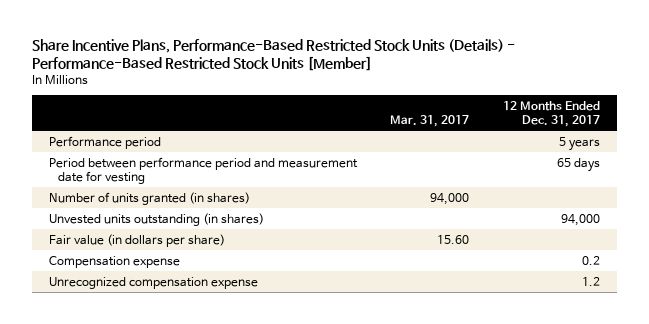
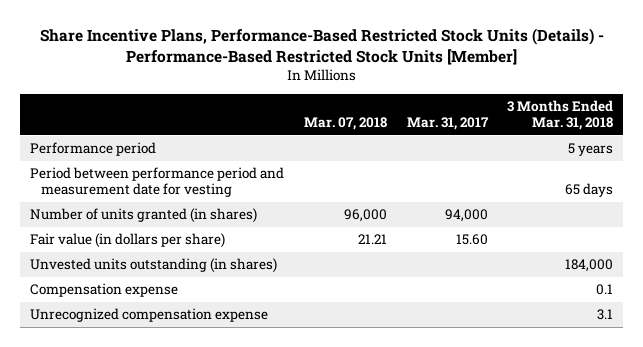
[503,100,601,127] 12 Months Ended Dec. 31, 2017 -> none
none -> [303,116,387,130] Mar. 07, 2018
none -> [507,100,614,130] 3 Months Ended Mar. 31, 2018
[48,212,264,226] Unvested units outstanding (in shares) -> [30,258,278,274] Unvested units outstanding (in shares)

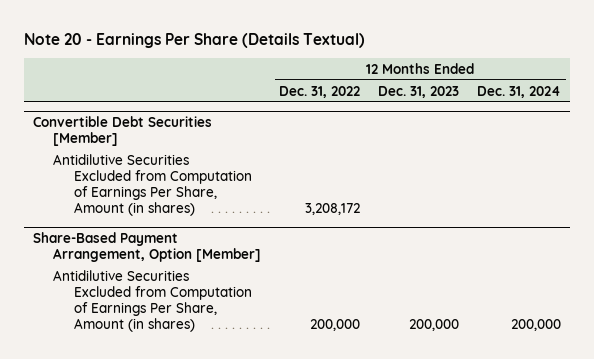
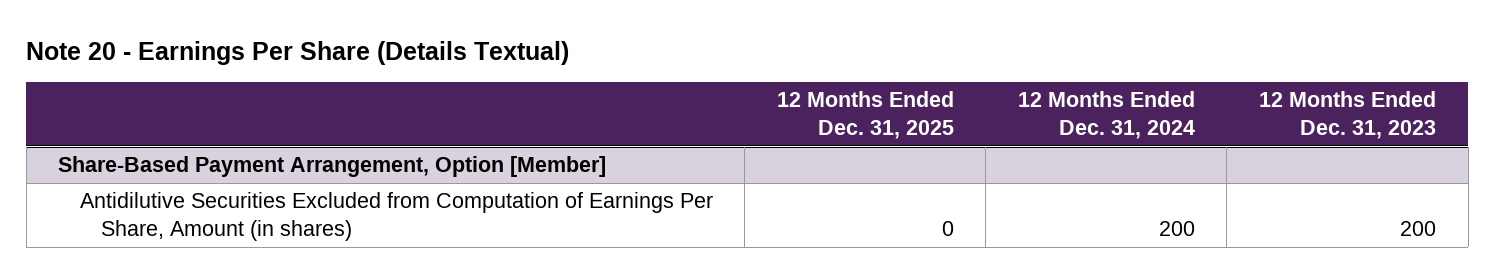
[279,85,361,98] Dec. 31, 2022 -> none
none -> [776,91,954,140] 12 Months Ended Dec. 31, 2025
[32,115,212,146] Convertible Debt Securities [Member] -> none
[53,153,252,216] Antidilutive Securities Excluded from Computation of Earnings Per Share, Amount (in shares) -> none
[409,318,460,331] 200,000 -> [1399,221,1436,237] 200
[511,318,562,331] 200,000 -> [1158,221,1195,237] 200

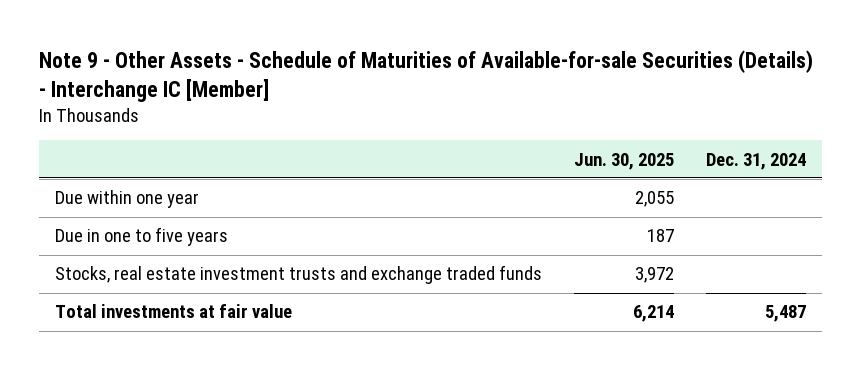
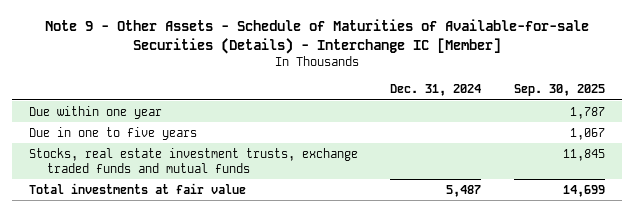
[574,152,675,170] Jun. 30, 2025 -> none
none -> [514,84,606,97] Sep. 30, 2025
[55,265,543,285] Stocks, real estate investment trusts and exchange traded funds -> [28,147,358,173] Stocks, real estate investment trusts, exchange traded funds and mutual funds

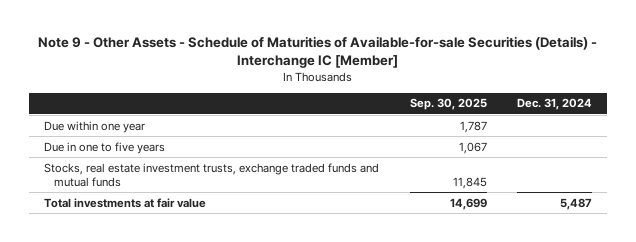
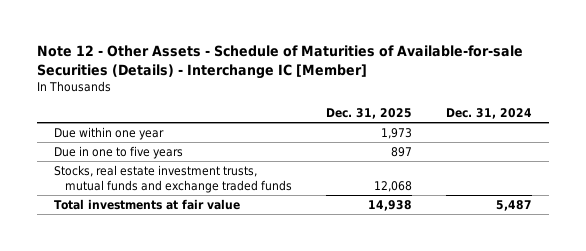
[38,36,598,69] Note 9 - Other Assets - Schedule of Maturities of Available-for-sale Securities (Details) - Interchange IC [Member] -> [37,45,524,79] Note 12 - Other Assets - Schedule of Maturities of Available-for-sale Securities (Details) - Interchange IC [Member]
[409,98,487,111] Sep. 30, 2025 -> none
none -> [325,108,412,120] Dec. 31, 2025
[44,162,380,187] Stocks, real estate investment trusts, exchange traded funds and mutual funds -> [54,164,292,194] Stocks, real estate investment trusts, mutual funds and exchange traded funds

